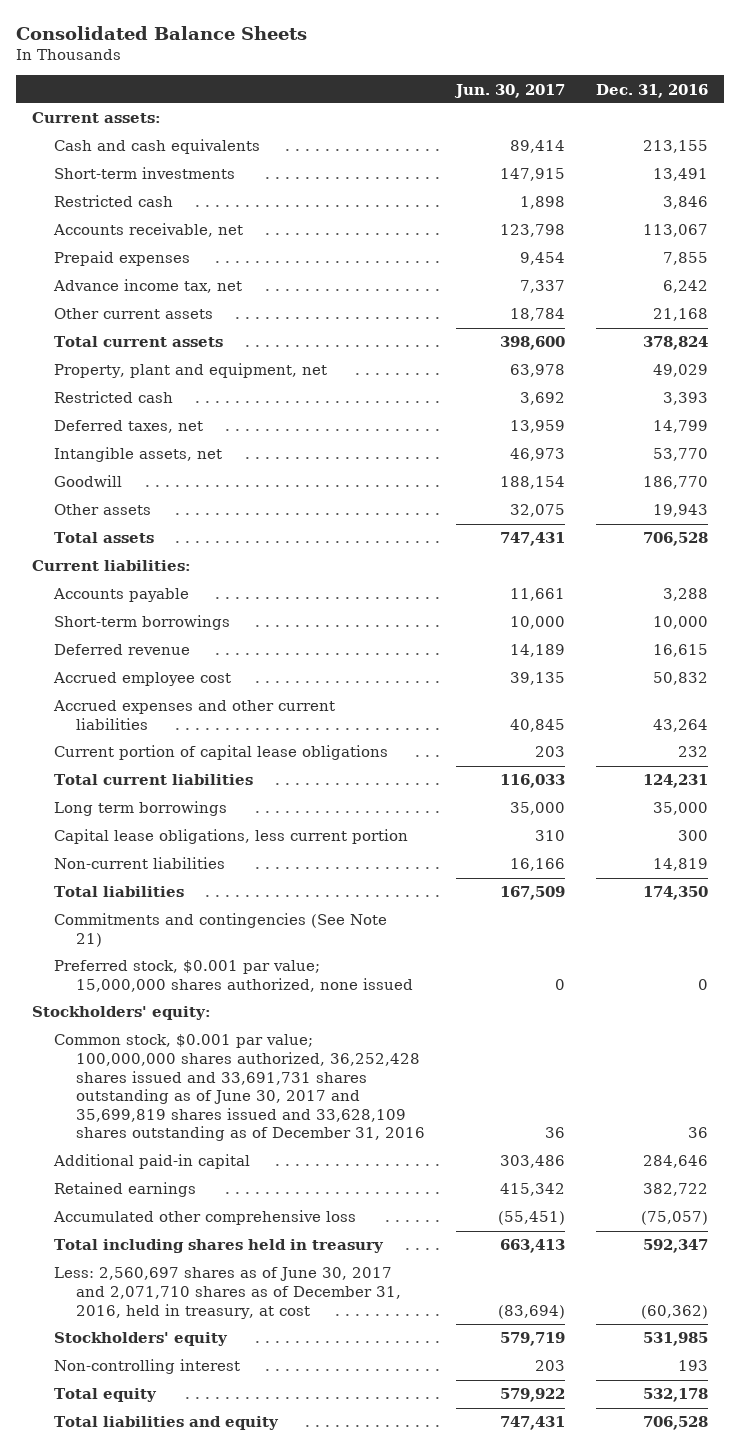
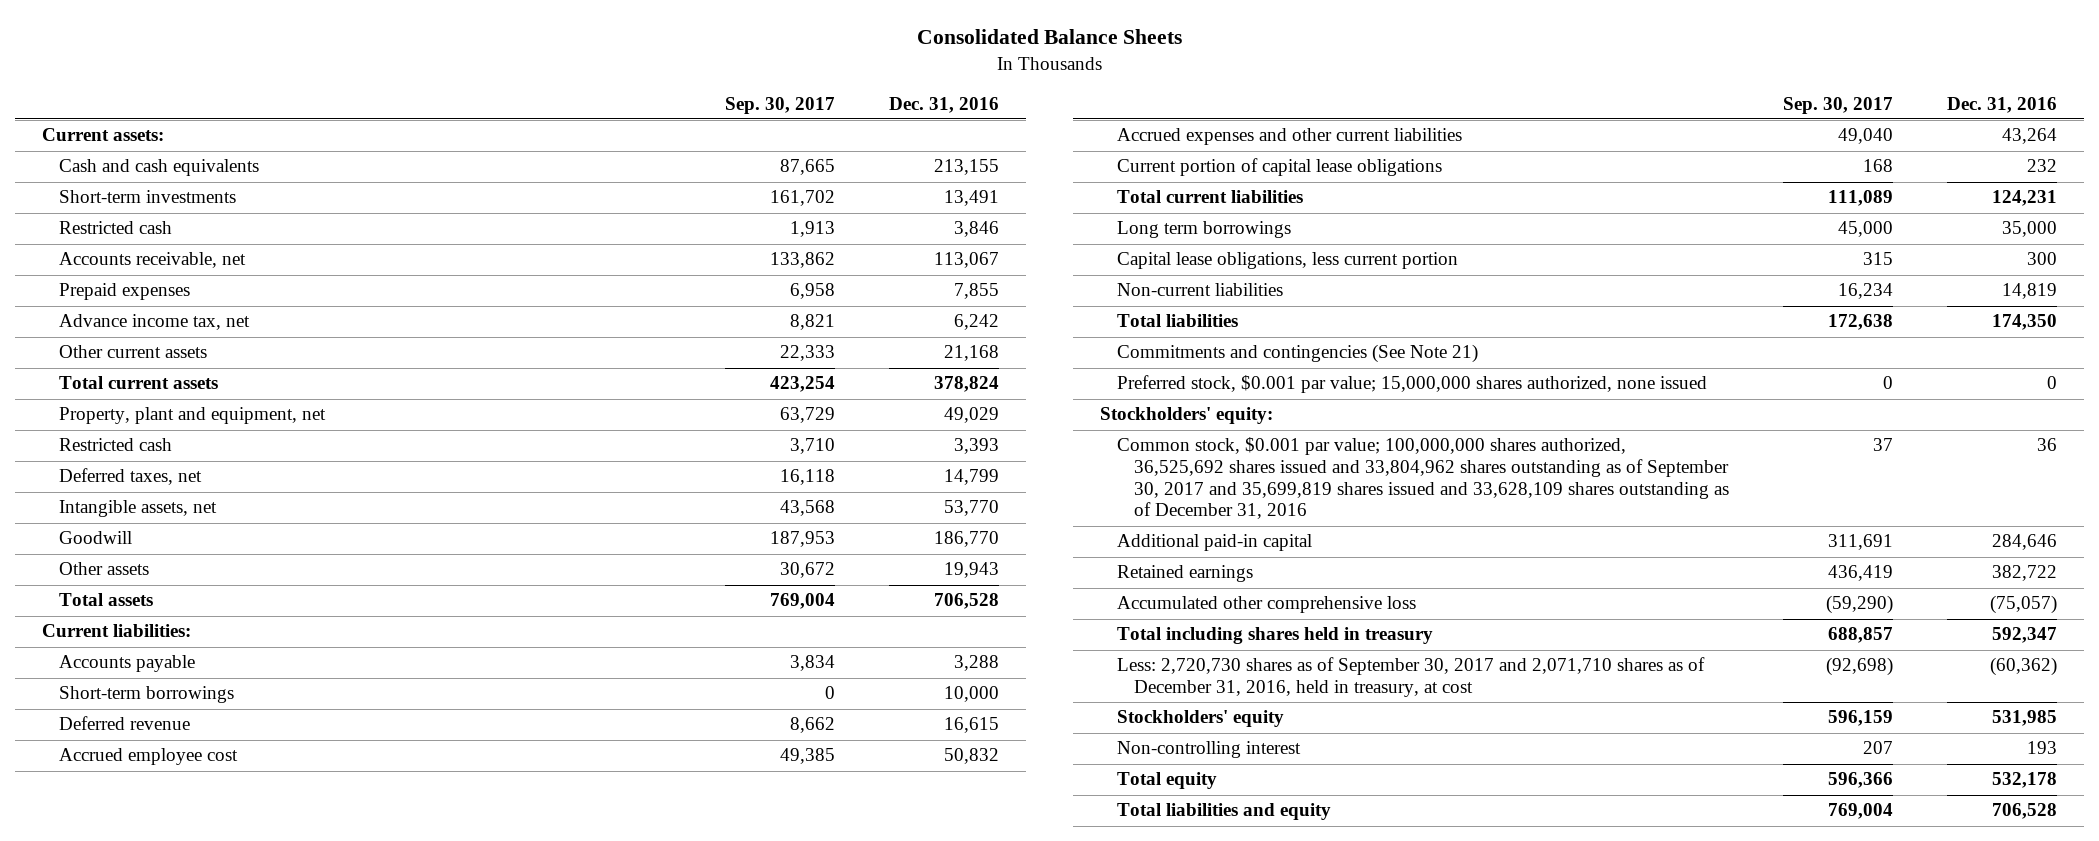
[453,83,565,98] Jun. 30, 2017 -> none
none -> [725,96,836,114] Sep. 30, 2017
[53,1034,425,1142] Common stock, $0.001 par value; 100,000,000 shares authorized, 36,252,428 shares issued and 33,691,731 shares outstanding as of June 30, 2017 and 35,699,819 shares issued and 33,628,109 shares outstanding as of December 31, 2016 -> [1117,437,1730,520] Common stock, $0.001 par value; 100,000,000 shares authorized, 36,525,692 shares issued and 33,804,962 shares outstanding as of September 30, 2017 and 35,699,819 shares issued and 33,628,109 shares outstanding as of December 31, 2016
[53,1267,401,1319] Less: 2,560,697 shares as of June 30, 2017 and 2,071,710 shares as of December 31, 2016, held in treasury, at cost -> [1117,657,1706,698] Less: 2,720,730 shares as of September 30, 2017 and 2,071,710 shares as of December 31, 2016, held in treasury, at cost

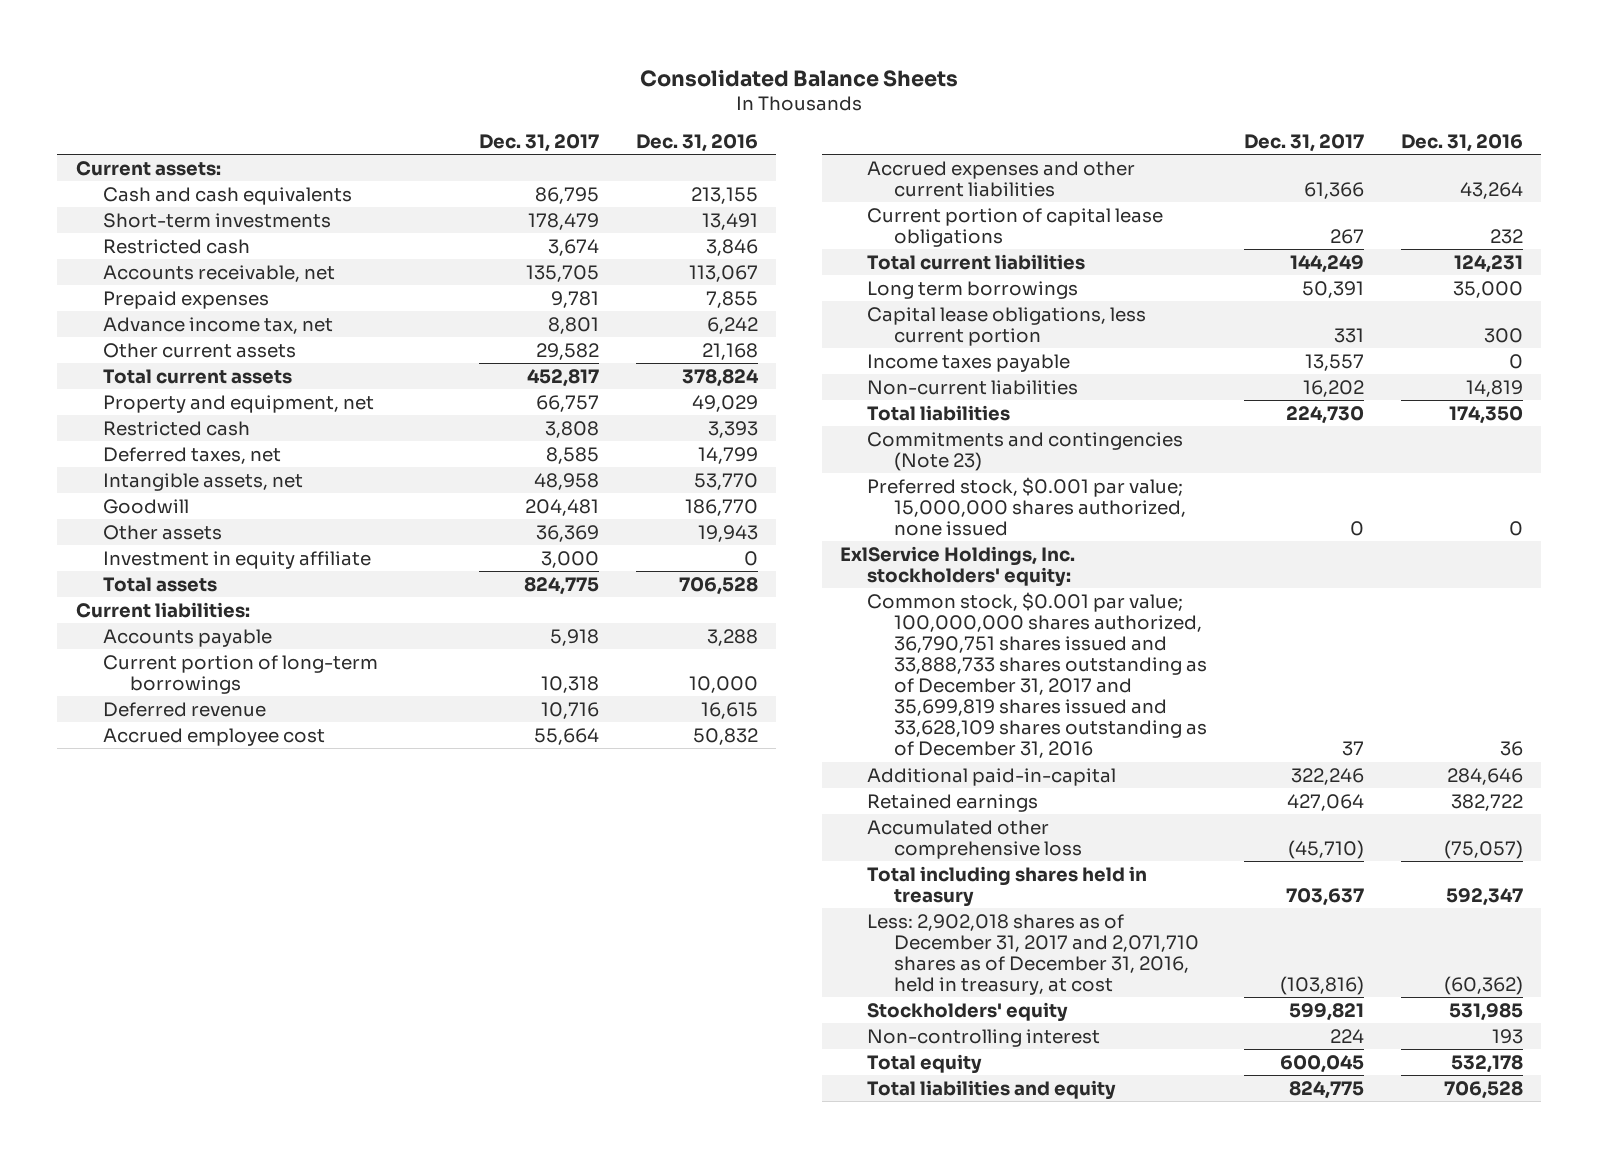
[725,96,836,114] Sep. 30, 2017 -> none
none -> [479,134,600,153] Dec. 31, 2017
[59,407,327,425] Property, plant and equipment, net -> [102,394,374,413] Property and equipment, net
none -> [102,550,371,569] Investment in equity affiliate
[59,686,235,704] Short-term borrowings -> none
none -> [102,654,378,694] Current portion of long-term borrowings
none -> [867,353,1071,372] Income taxes payable
[1117,344,1479,364] Commitments and contingencies (See Note 21) -> [867,431,1184,471] Commitments and contingencies (Note 23)
[1100,407,1274,425] Stockholders' equity: -> [840,545,1076,587] ExlService Holdings, Inc. stockholders' equity:
[1117,437,1730,520] Common stock, $0.001 par value; 100,000,000 shares authorized, 36,525,692 shares issued and 33,804,962 shares outstanding as of September 30, 2017 and 35,699,819 shares issued and 33,628,109 shares outstanding as of December 31, 2016 -> [867,591,1208,759] Common stock, $0.001 par value; 100,000,000 shares authorized, 36,790,751 shares issued and 33,888,733 shares outstanding as of December 31, 2017 and 35,699,819 shares issued and 33,628,109 shares outstanding as of December 31, 2016
[1117,534,1313,552] Additional paid-in capital -> [867,767,1117,786] Additional paid-in-capital
[1117,657,1706,698] Less: 2,720,730 shares as of September 30, 2017 and 2,071,710 shares as of December 31, 2016, held in treasury, at cost -> [867,913,1200,995] Less: 2,902,018 shares as of December 31, 2017 and 2,071,710 shares as of December 31, 2016, held in treasury, at cost

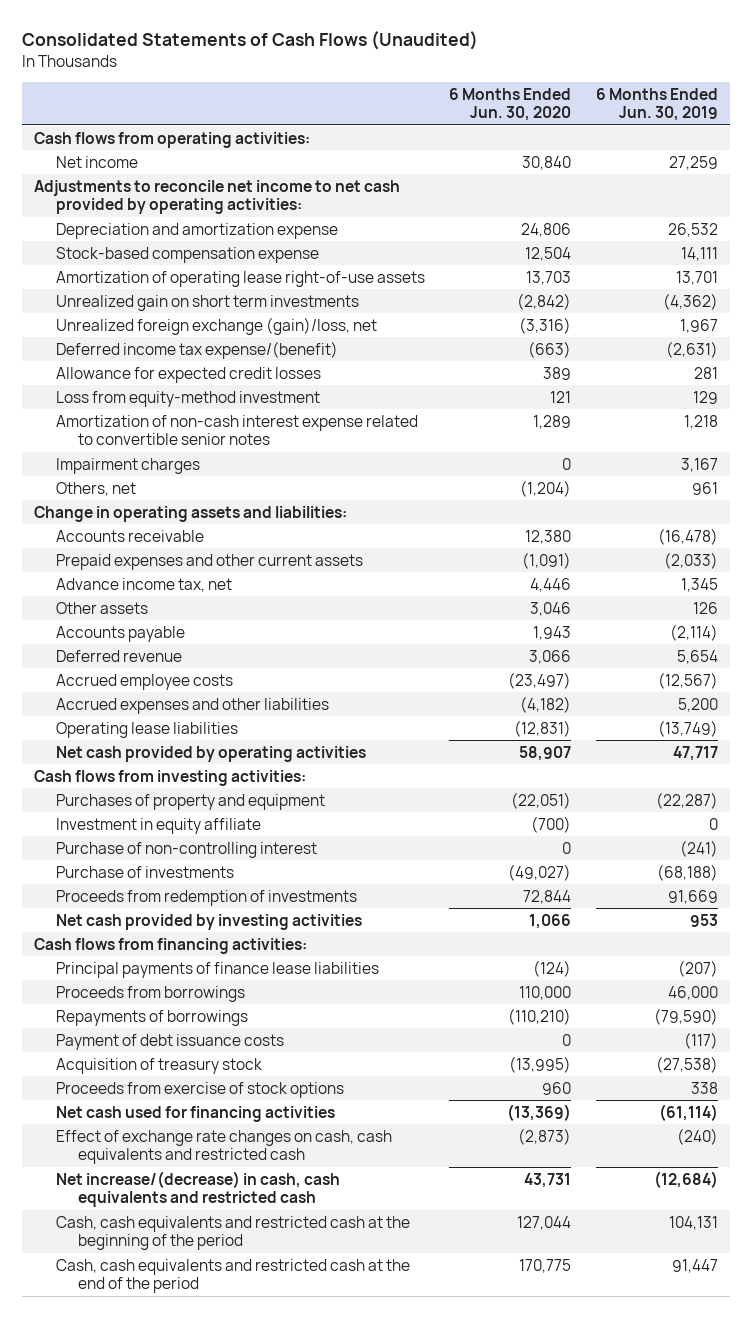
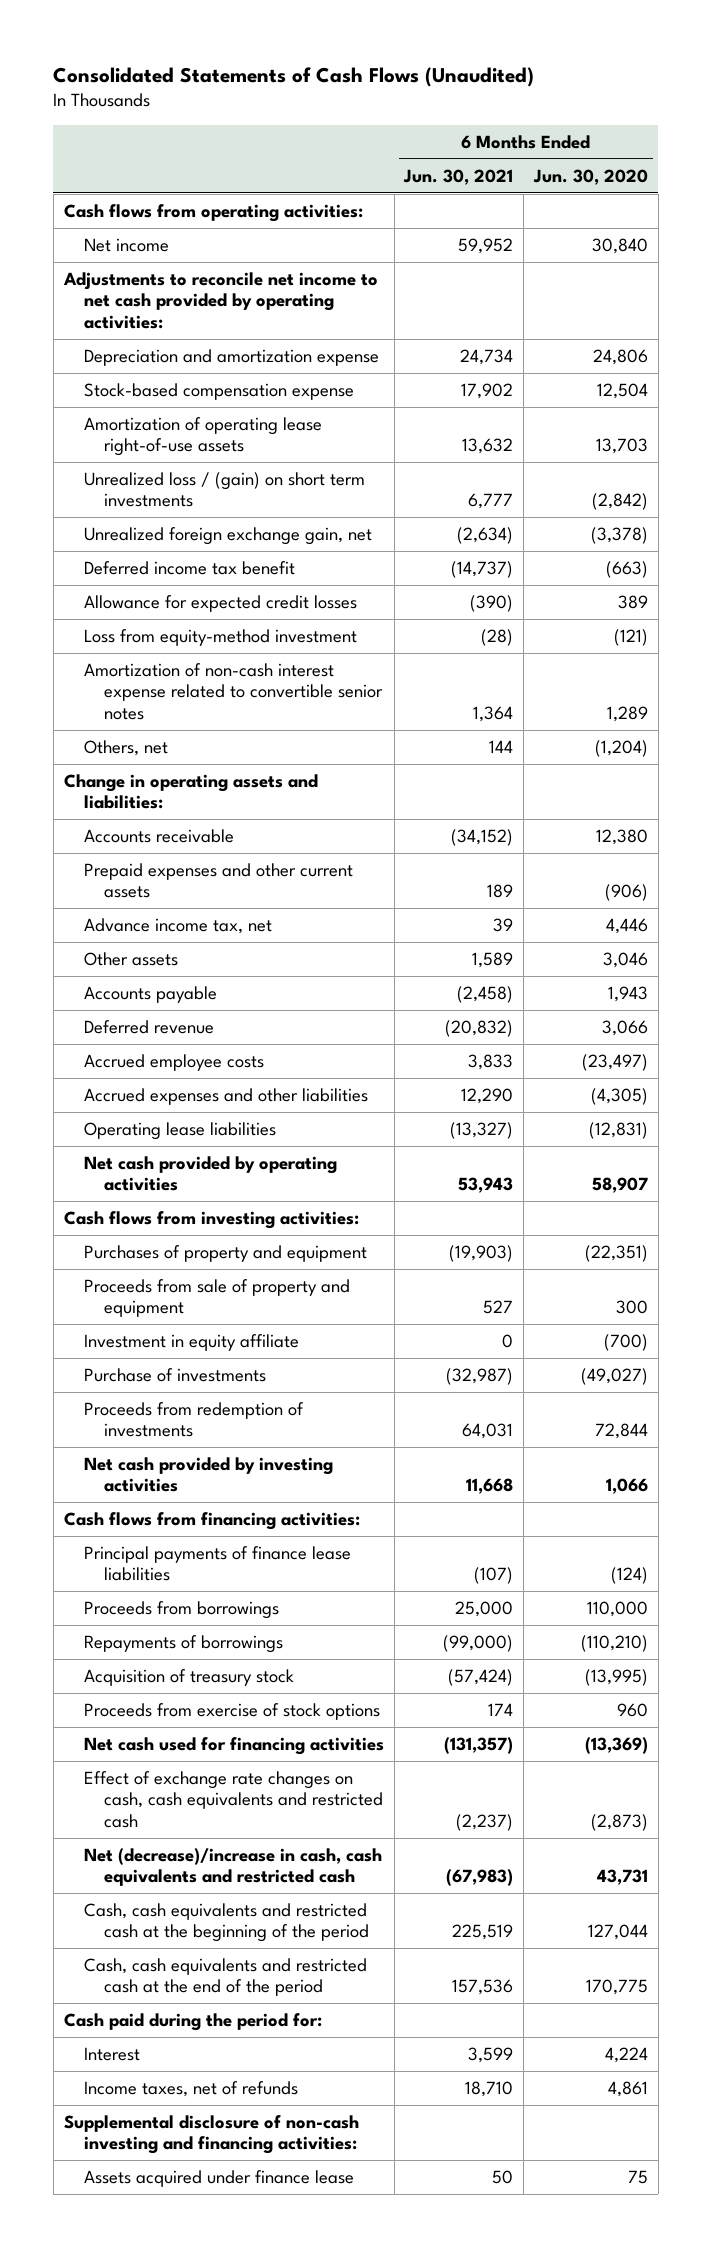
[595,87,718,122] 6 Months Ended Jun. 30, 2019 -> none
none -> [403,168,514,185] Jun. 30, 2021
[55,294,359,311] Unrealized gain on short term investments -> [83,472,365,508] Unrealized loss / (gain) on short term investments
[55,316,377,335] Unrealized foreign exchange (gain)/loss, net -> [83,527,372,546] Unrealized foreign exchange gain, net
[519,316,572,334] (3,316) -> [590,527,648,545] (3,378)
[55,340,338,359] Deferred income tax expense/(benefit) -> [83,561,295,576] Deferred income tax benefit
[550,390,572,403] 121 -> [613,629,648,647] (121)
[55,457,200,474] Impairment charges -> none
[522,551,572,569] (1,091) -> [604,884,648,902] (906)
[520,695,572,713] (4,182) -> [590,1088,648,1106] (4,305)
[511,791,572,809] (22,051) -> [584,1245,648,1263] (22,351)
none -> [83,1279,350,1318] Proceeds from sale of property and equipment
[55,841,317,858] Purchase of non-controlling interest -> none
[55,1033,284,1050] Payment of debt issuance costs -> none
[55,1170,340,1208] Net increase/(decrease) in cash, cash equivalents and restricted cash -> [83,1848,382,1887] Net (decrease)/increase in cash, cash equivalents and restricted cash
none -> [63,2013,322,2032] Cash paid during the period for:
none -> [83,2047,140,2062] Interest
none -> [83,2081,298,2098] Income taxes, net of refunds
none -> [63,2115,359,2155] Supplemental disclosure of non-cash investing and financing activities:
none -> [83,2170,354,2188] Assets acquired under finance lease

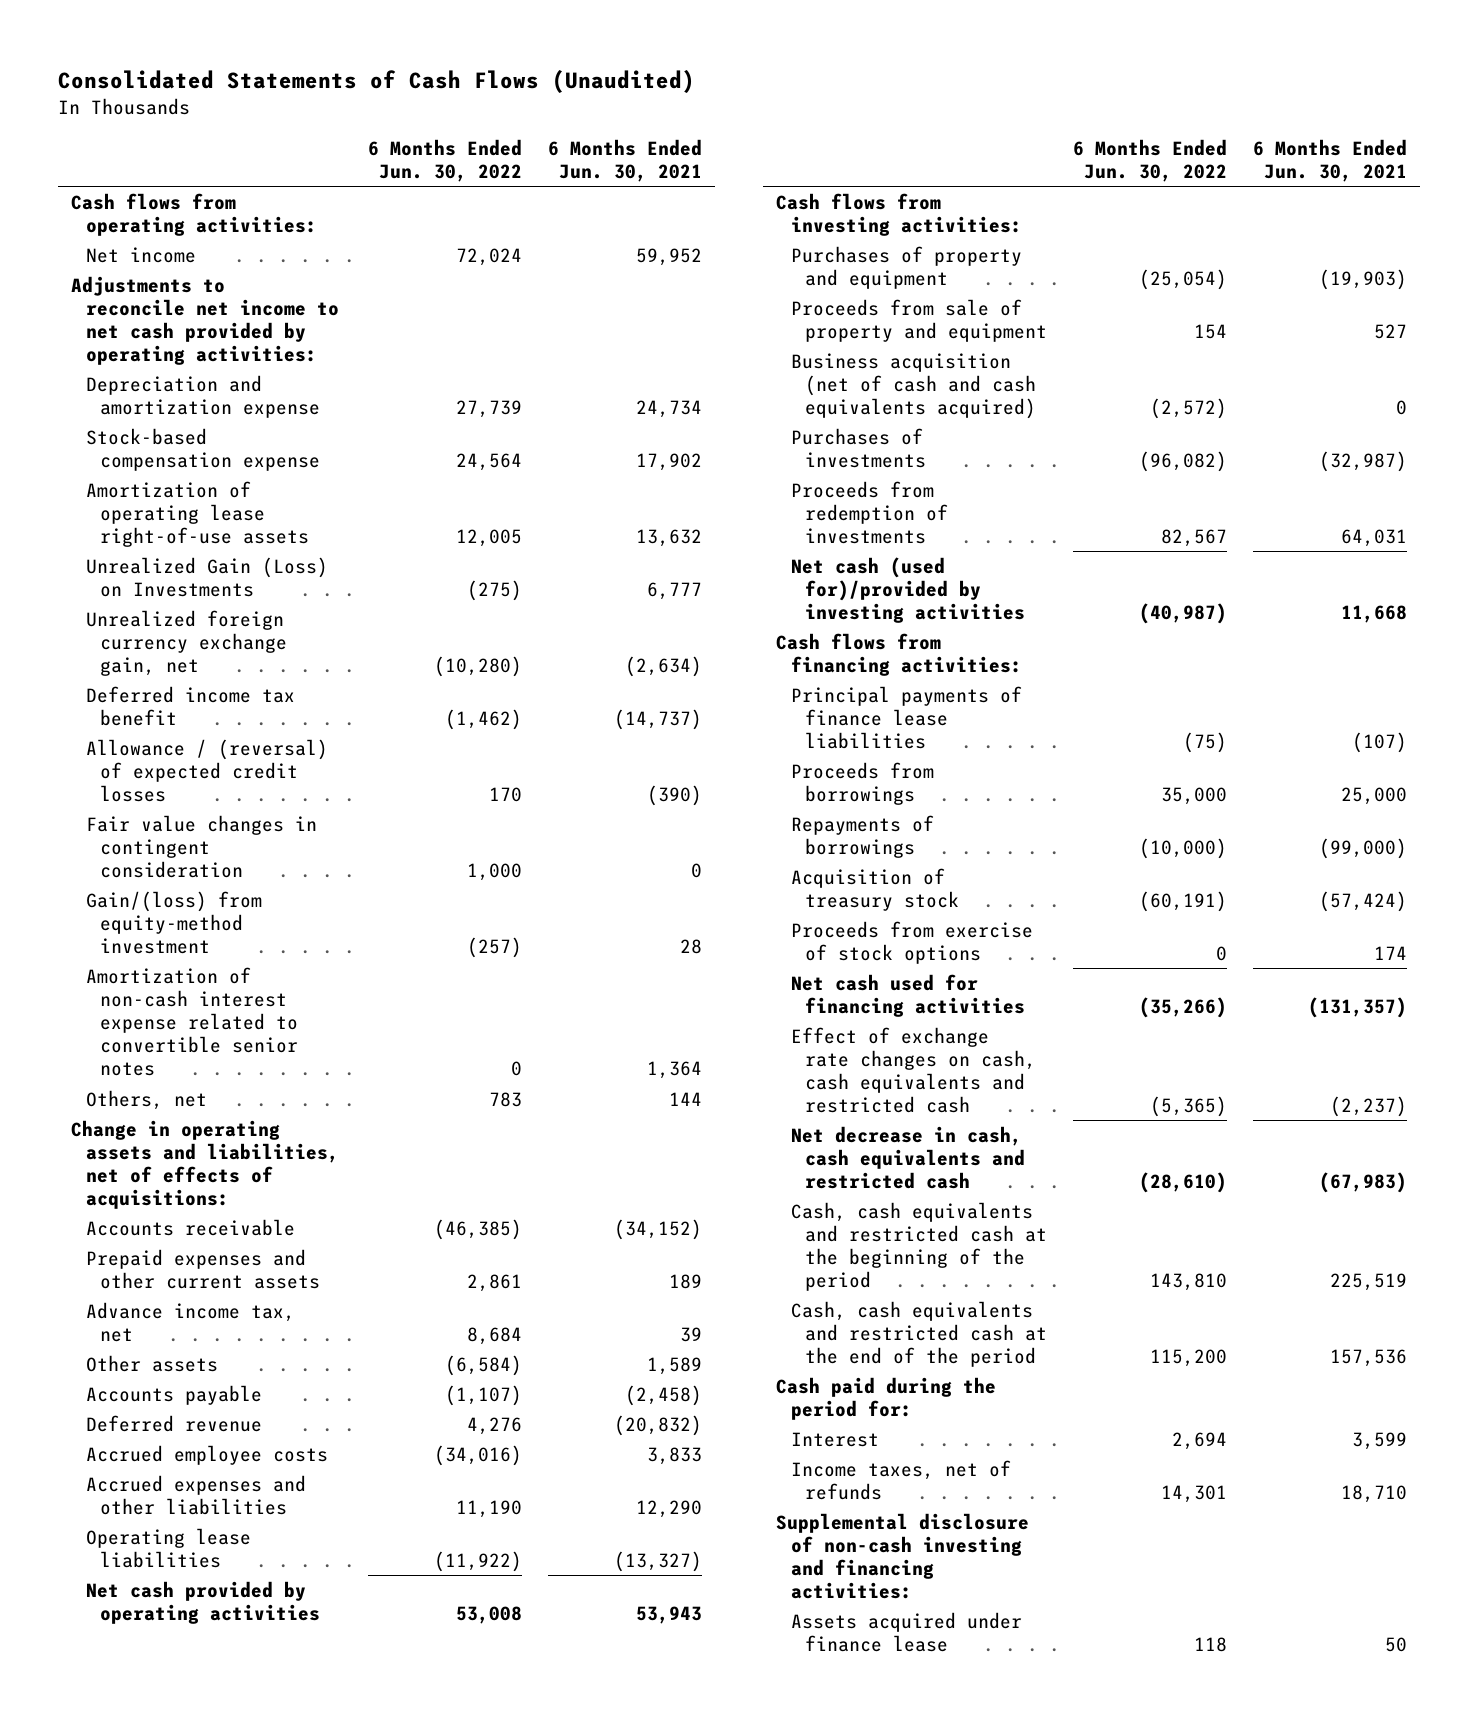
[532,168,648,185] Jun. 30, 2020 -> none
none -> [368,138,523,182] 6 Months Ended Jun. 30, 2022
[83,472,365,508] Unrealized loss / (gain) on short term investments -> [85,556,328,597] Unrealized Gain (Loss) on Investments
[83,527,372,546] Unrealized foreign exchange gain, net -> [85,609,287,676] Unrealized foreign currency exchange gain, net
[83,595,357,613] Allowance for expected credit losses -> [85,738,328,802] Allowance / (reversal) of expected credit losses
none -> [85,814,317,878] Fair value changes in contingent consideration
[83,629,357,647] Loss from equity-method investment -> [85,890,262,954] Gain/(loss) from equity-method investment
[481,629,514,647] (28) -> [680,938,703,954] 28
[63,774,318,810] Change in operating assets and liabilities: -> [71,1119,339,1210] Change in operating assets and liabilities, net of effects of acquisitions:
[83,1334,299,1352] Investment in equity affiliate -> none
none -> [790,352,1036,419] Business acquisition (net of cash and cash equivalents acquired)
[83,1368,266,1383] Purchase of investments -> [790,427,926,468] Purchases of investments
[83,1457,333,1493] Net cash provided by investing activities -> [790,556,1025,623] Net cash (used for)/provided by investing activities
[83,1848,382,1887] Net (decrease)/increase in cash, cash equivalents and restricted cash -> [790,1125,1025,1189] Net decrease in cash, cash equivalents and restricted cash

